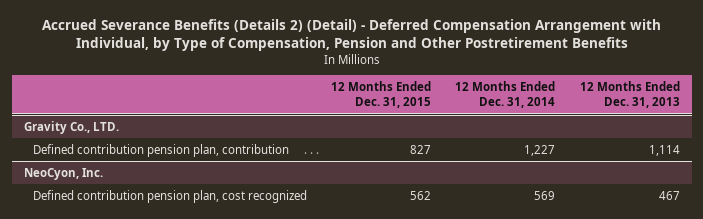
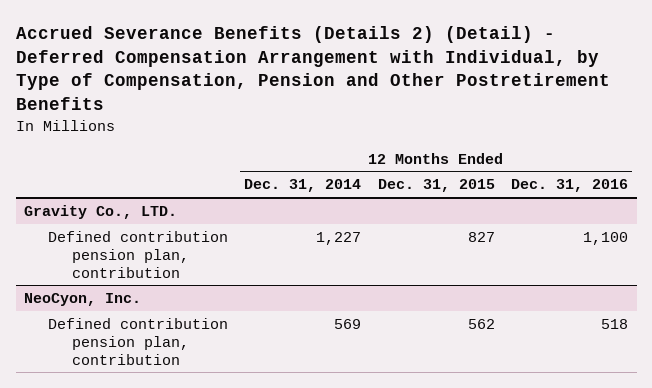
[579,81,680,109] 12 Months Ended Dec. 31, 2013 -> none
none -> [511,179,629,193] Dec. 31, 2016
[32,189,307,203] Defined contribution pension plan, cost recognized -> [47,317,228,365] Defined contribution pension plan, contribution

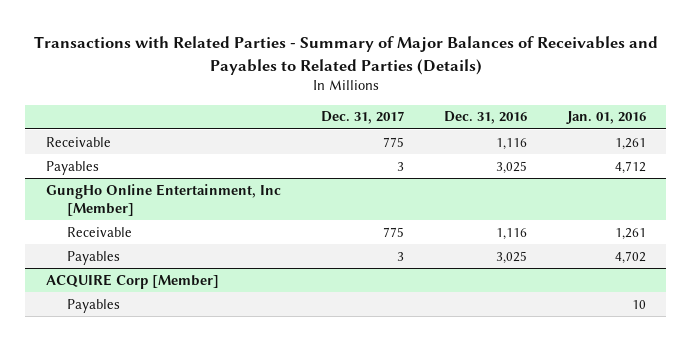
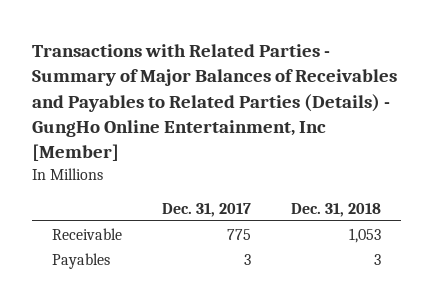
[33,35,658,75] Transactions with Related Parties - Summary of Major Balances of Receivables and Payables to Related Parties (Details) -> [32,44,398,161] Transactions with Related Parties - Summary of Major Balances of Receivables and Payables to Related Parties (Details) - GungHo Online Entertainment, Inc [Member]
[443,111,527,125] Dec. 31, 2016 -> none
[565,111,646,125] Jan. 01, 2016 -> none
none -> [290,202,381,217] Dec. 31, 2018
[45,183,281,216] GungHo Online Entertainment, Inc [Member] -> none
[66,226,132,237] Receivable -> none
[66,250,120,265] Payables -> none
[45,273,219,289] ACQUIRE Corp [Member] -> none
[66,298,120,313] Payables -> none

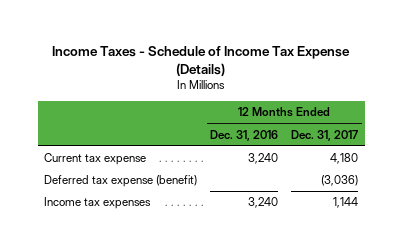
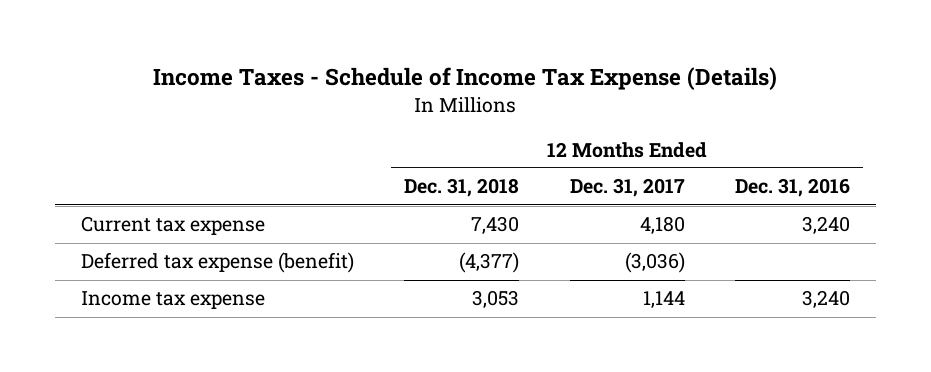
none -> [404,178,520,198] Dec. 31, 2018
[44,197,152,210] Income tax expenses -> [80,291,265,310] Income tax expense

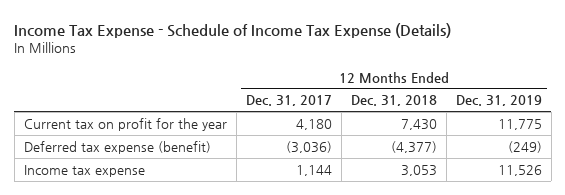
[153,67,778,91] Income Taxes - Schedule of Income Tax Expense (Details) -> [14,22,452,38] Income Tax Expense - Schedule of Income Tax Expense (Details)
[735,178,851,198] Dec. 31, 2016 -> none
none -> [455,95,542,107] Dec. 31, 2019
[80,216,265,236] Current tax expense -> [23,118,227,132] Current tax on profit for the year

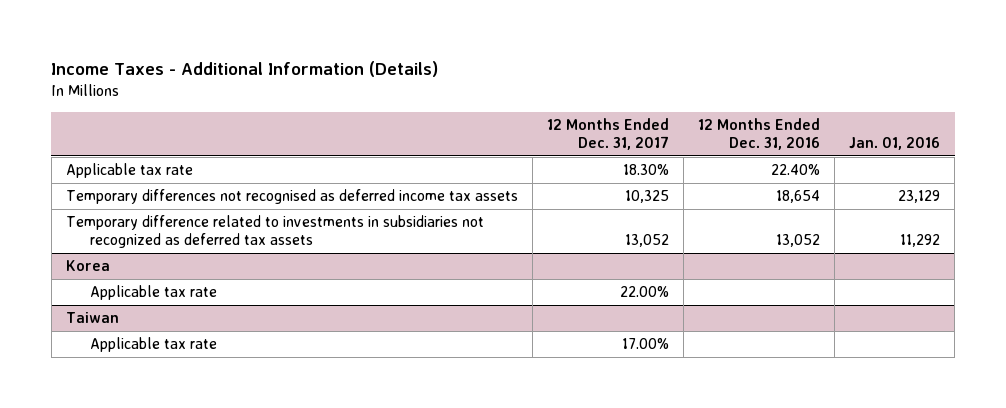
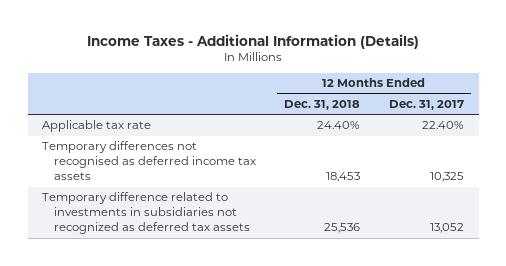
[697,118,820,151] 12 Months Ended Dec. 31, 2016 -> none
[849,137,941,151] Jan. 01, 2016 -> none
none -> [284,99,361,110] Dec. 31, 2018
[622,164,669,176] 18.30% -> [422,121,465,130] 22.40%
[65,260,110,272] Korea -> none
[89,285,217,301] Applicable tax rate -> none
[65,312,119,324] Taiwan -> none
[89,337,217,353] Applicable tax rate -> none

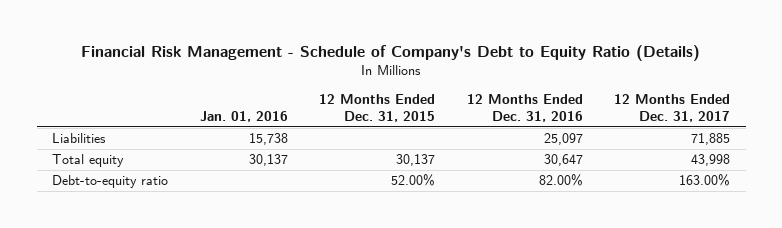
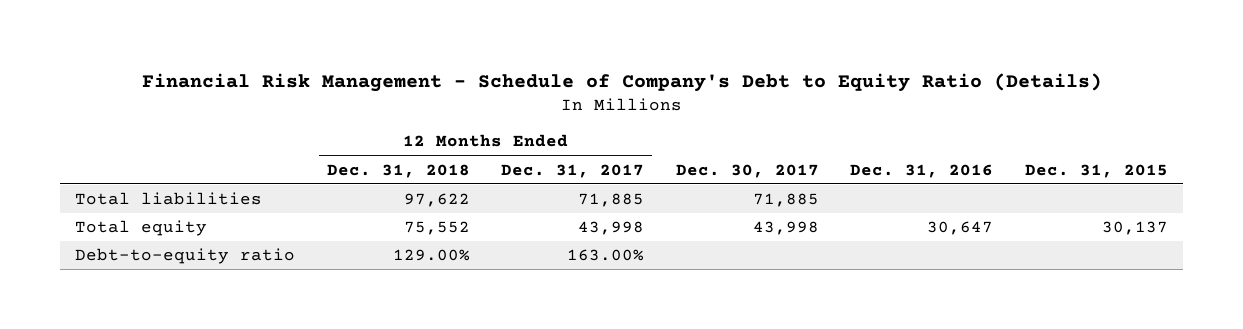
[199,110,288,122] Jan. 01, 2016 -> none
[319,94,436,122] 12 Months Ended Dec. 31, 2015 -> none
[466,94,583,122] 12 Months Ended Dec. 31, 2016 -> none
none -> [326,163,470,178] Dec. 31, 2018
none -> [675,163,819,178] Dec. 30, 2017
none -> [850,163,994,178] Dec. 31, 2016
none -> [1024,163,1168,178] Dec. 31, 2015
[52,133,107,144] Liabilities -> [75,192,263,206] Total liabilities

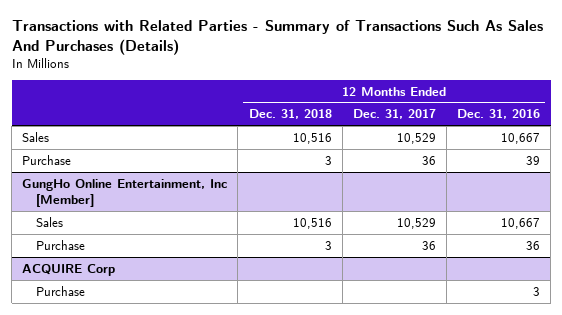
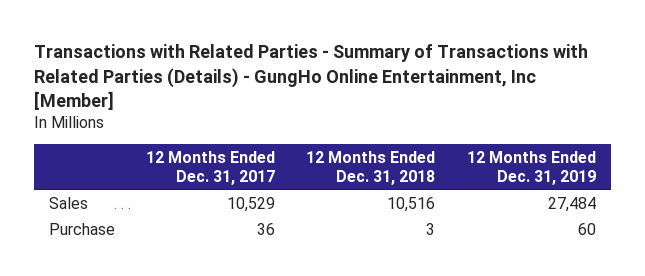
[11,20,543,55] Transactions with Related Parties - Summary of Transactions Such As Sales And Purchases (Details) -> [33,44,588,111] Transactions with Related Parties - Summary of Transactions with Related Parties (Details) - GungHo Online Entertainment, Inc [Member]
[457,109,541,120] Dec. 31, 2016 -> none
none -> [466,150,596,185] 12 Months Ended Dec. 31, 2019
[22,178,228,207] GungHo Online Entertainment, Inc [Member] -> none
[36,216,64,227] Sales -> none
[36,239,86,250] Purchase -> none
[22,263,116,276] ACQUIRE Corp -> none
[36,285,86,296] Purchase -> none

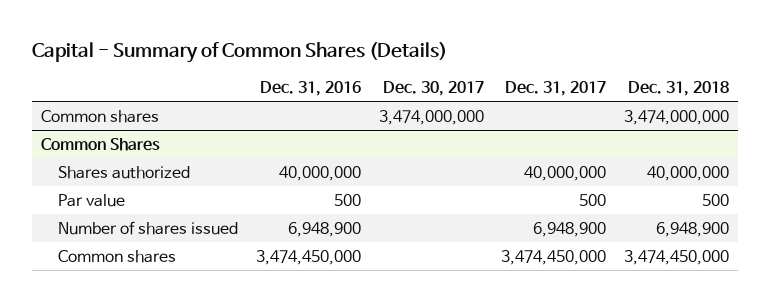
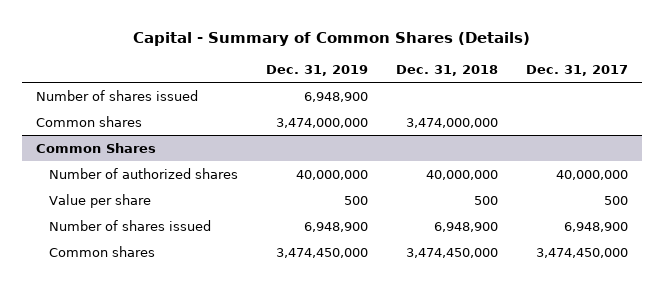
[259,80,361,96] Dec. 31, 2016 -> none
[382,80,484,96] Dec. 30, 2017 -> none
none -> [265,64,368,76] Dec. 31, 2019
none -> [36,89,199,101] Number of shares issued
[58,165,191,179] Shares authorized -> [48,167,238,179] Number of authorized shares
[58,193,126,207] Par value -> [48,193,151,208] Value per share

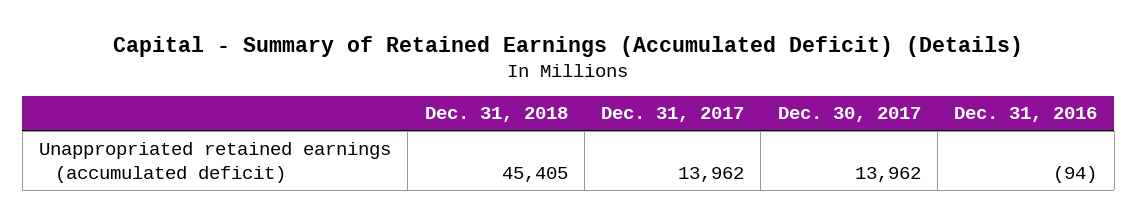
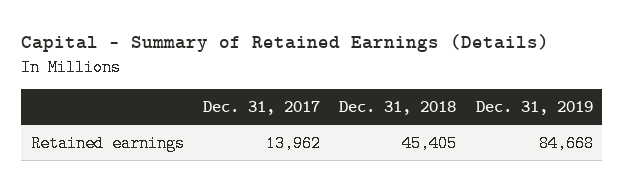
[113,35,1024,57] Capital - Summary of Retained Earnings (Accumulated Deficit) (Details) -> [21,34,550,53] Capital - Summary of Retained Earnings (Details)
[777,107,921,123] Dec. 30, 2017 -> none
[954,107,1098,123] Dec. 31, 2016 -> none
none -> [475,100,593,115] Dec. 31, 2019
[39,141,392,183] Unappropriated retained earnings (accumulated deficit) -> [30,134,185,152] Retained earnings

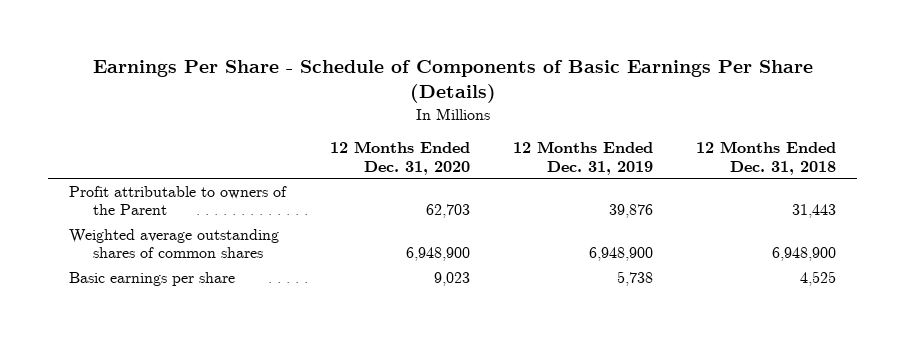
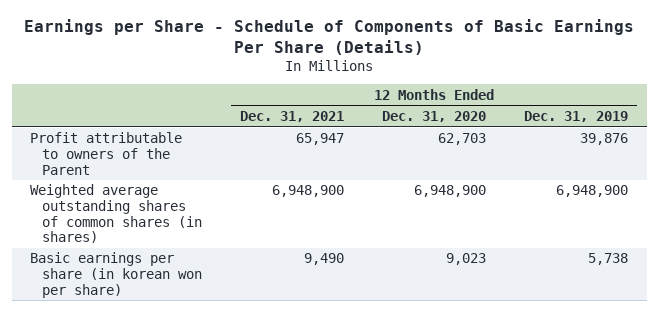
[92,59,813,103] Earnings Per Share - Schedule of Components of Basic Earnings Per Share (Details) -> [24,19,635,55] Earnings per Share - Schedule of Components of Basic Earnings Per Share (Details)
[695,141,836,175] 12 Months Ended Dec. 31, 2018 -> none
none -> [240,110,345,122] Dec. 31, 2021
[69,228,280,259] Weighted average outstanding shares of common shares -> [30,184,203,244] Weighted average outstanding shares of common shares (in shares)
[69,271,236,286] Basic earnings per share -> [30,252,203,298] Basic earnings per share (in korean won per share)

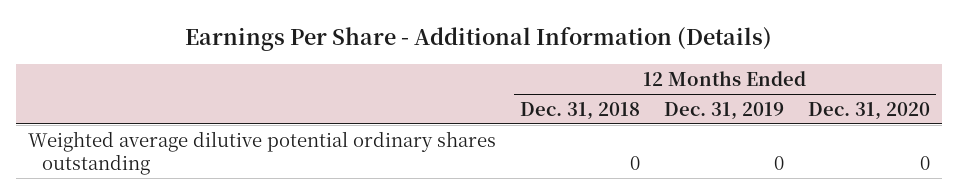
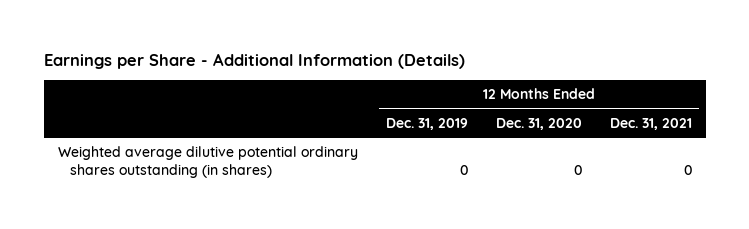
[185,27,773,52] Earnings Per Share - Additional Information (Details) -> [43,52,465,69] Earnings per Share - Additional Information (Details)
[520,101,641,120] Dec. 31, 2018 -> none
none -> [609,117,692,130] Dec. 31, 2021
[28,130,497,176] Weighted average dilutive potential ordinary shares outstanding -> [57,146,358,179] Weighted average dilutive potential ordinary shares outstanding (in shares)

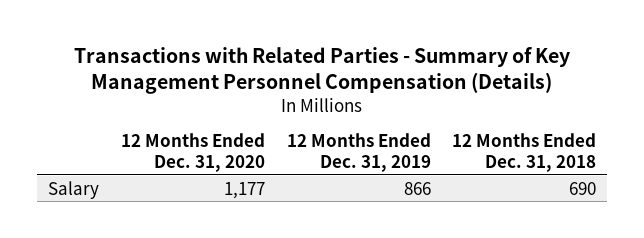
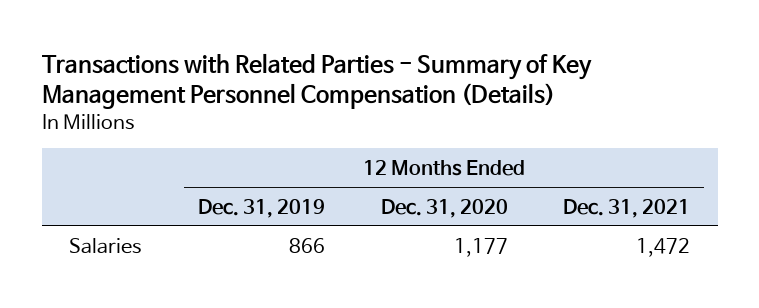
[452,133,597,173] 12 Months Ended Dec. 31, 2018 -> none
none -> [563,198,691,218] Dec. 31, 2021
[47,180,99,199] Salary -> [69,238,143,255] Salaries

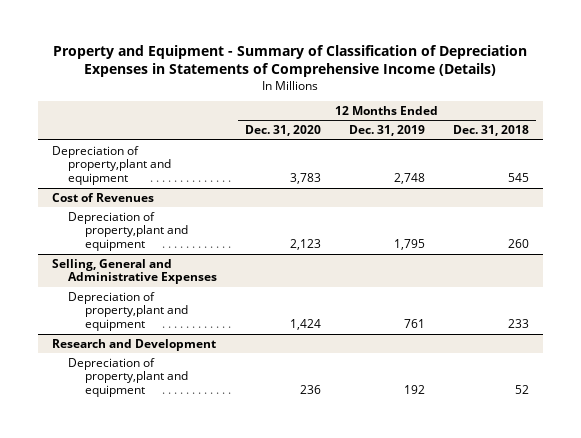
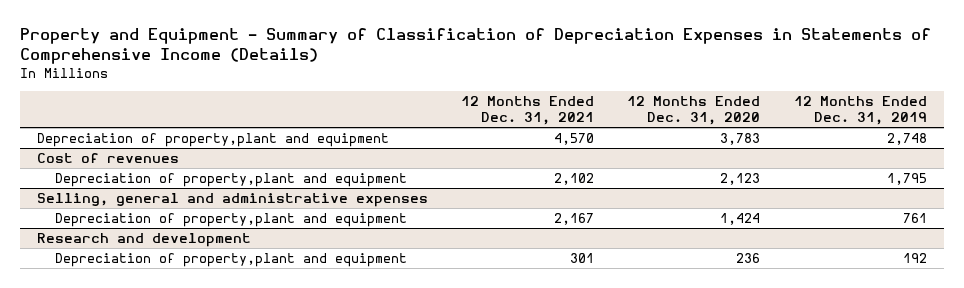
[452,125,529,137] Dec. 31, 2018 -> none
none -> [461,95,595,125] 12 Months Ended Dec. 31, 2021
[51,192,154,202] Cost of Revenues -> [36,153,179,164] Cost of revenues
[51,258,218,285] Selling, General and Administrative Expenses -> [36,193,428,208] Selling, general and administrative expenses
[51,338,216,351] Research and Development -> [36,233,251,248] Research and development

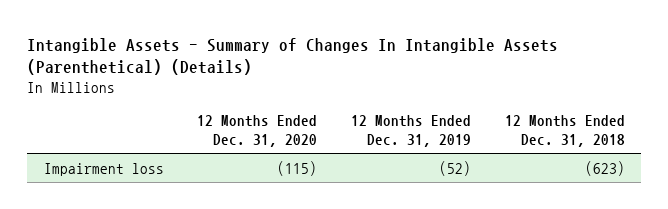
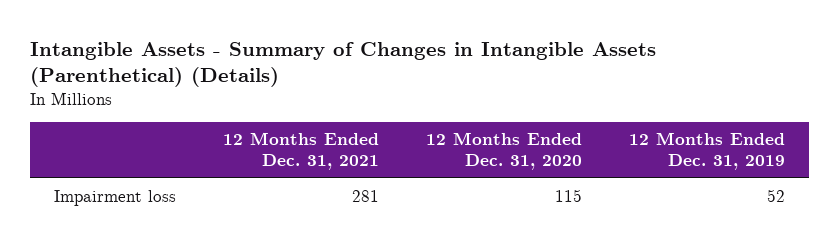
[26,37,558,76] Intangible Assets - Summary of Changes In Intangible Assets (Parenthetical) (Details) -> [29,42,656,88] Intangible Assets - Summary of Changes in Intangible Assets (Parenthetical) (Details)
[504,115,625,147] 12 Months Ended Dec. 31, 2018 -> none
none -> [222,131,379,171] 12 Months Ended Dec. 31, 2021
[277,160,318,176] (115) -> [555,189,583,203] 115
[439,160,472,176] (52) -> [767,189,786,203] 52

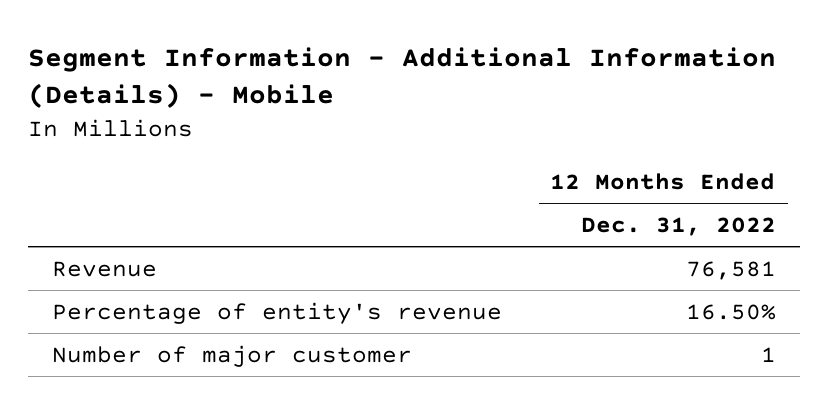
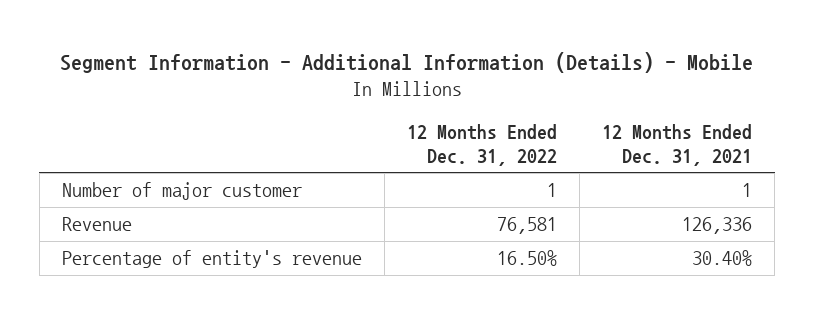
none -> [602,123,753,166] 12 Months Ended Dec. 31, 2021
[52,344,413,367] Number of major customer -> [61,182,302,201] Number of major customer

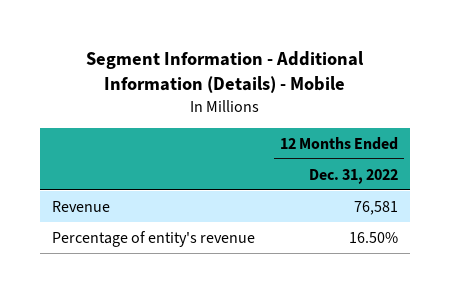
[602,123,753,166] 12 Months Ended Dec. 31, 2021 -> none
[61,182,302,201] Number of major customer -> none

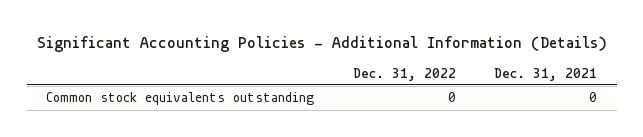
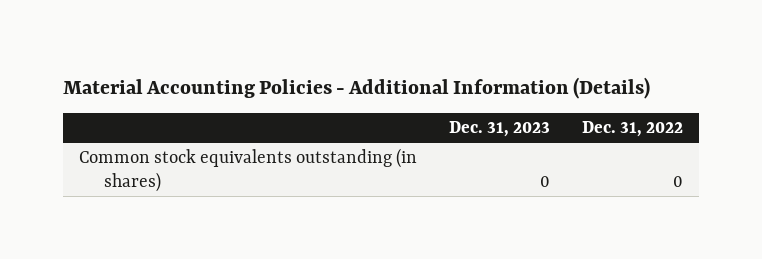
[36,35,607,52] Significant Accounting Policies - Additional Information (Details) -> [63,76,651,99] Material Accounting Policies - Additional Information (Details)
[494,67,598,81] Dec. 31, 2021 -> none
none -> [449,121,551,138] Dec. 31, 2023
[45,92,314,106] Common stock equivalents outstanding -> [79,148,418,192] Common stock equivalents outstanding (in shares)

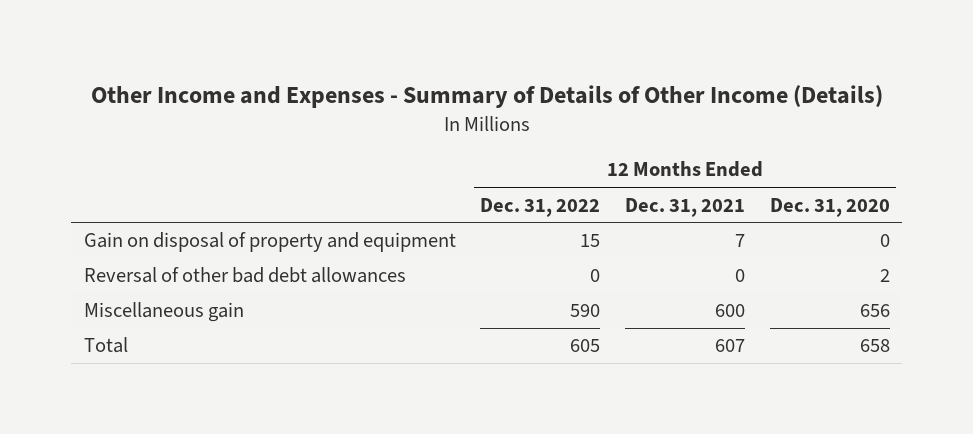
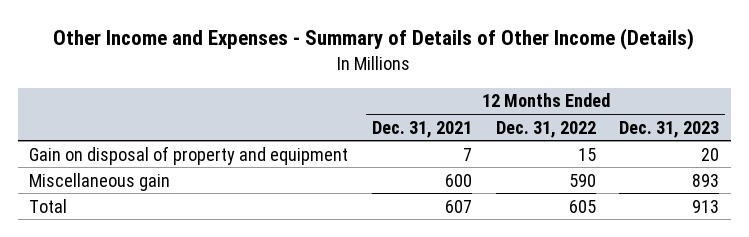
[769,197,890,217] Dec. 31, 2020 -> none
none -> [619,120,720,138] Dec. 31, 2023
[83,267,406,284] Reversal of other bad debt allowances -> none

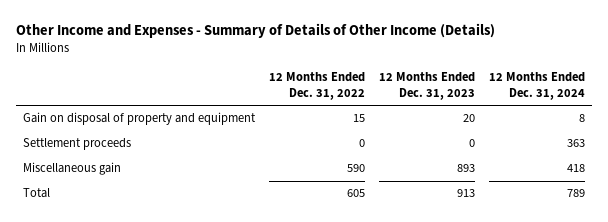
[372,120,473,138] Dec. 31, 2021 -> none
none -> [489,72,586,101] 12 Months Ended Dec. 31, 2024
none -> [23,138,132,151] Settlement proceeds

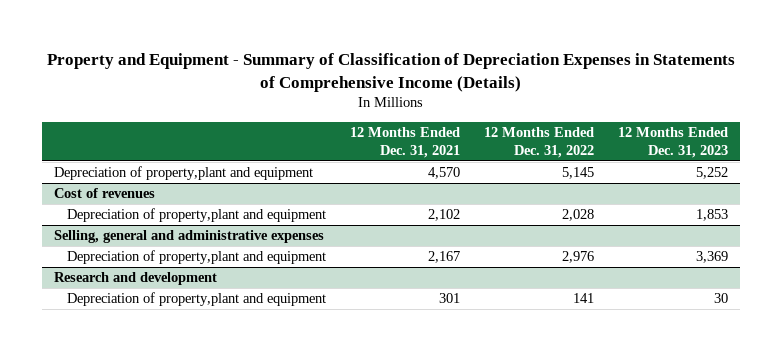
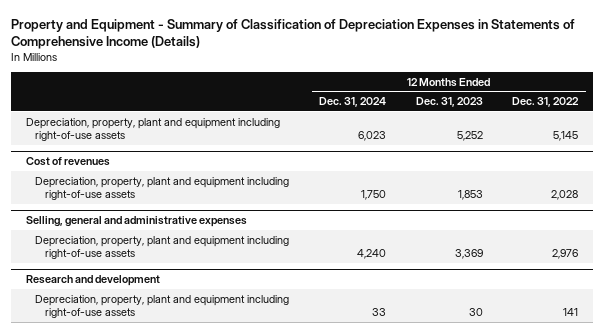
[349,127,460,158] 12 Months Ended Dec. 31, 2021 -> none
none -> [318,97,386,108] Dec. 31, 2024
[53,166,313,181] Depreciation of property,plant and equipment -> [25,117,280,142] Depreciation, property, plant and equipment including right-of-use assets
[66,208,326,223] Depreciation of property,plant and equipment -> [35,176,290,201] Depreciation, property, plant and equipment including right-of-use assets
[66,250,326,265] Depreciation of property,plant and equipment -> [35,235,290,260] Depreciation, property, plant and equipment including right-of-use assets
[66,292,326,307] Depreciation of property,plant and equipment -> [35,294,290,319] Depreciation, property, plant and equipment including right-of-use assets

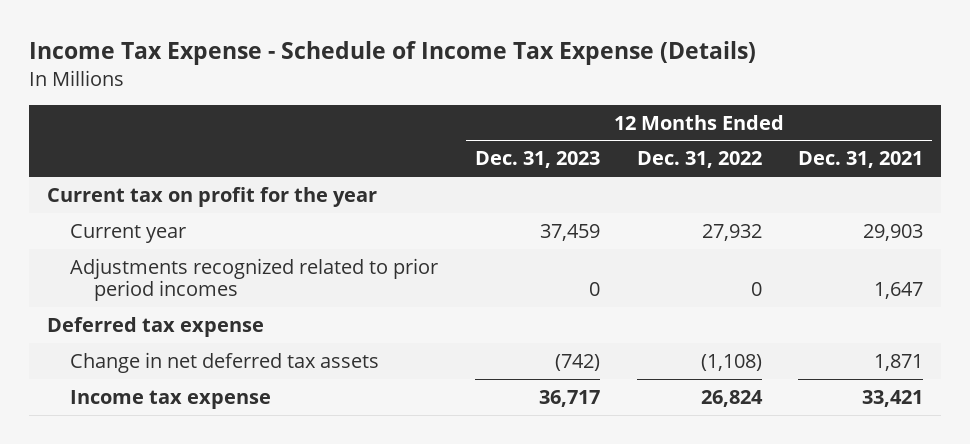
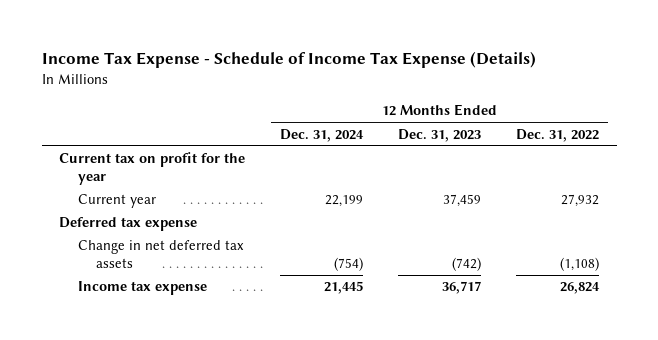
[798,151,924,169] Dec. 31, 2021 -> none
none -> [280,128,365,142] Dec. 31, 2024
[70,257,439,302] Adjustments recognized related to prior period incomes -> none

